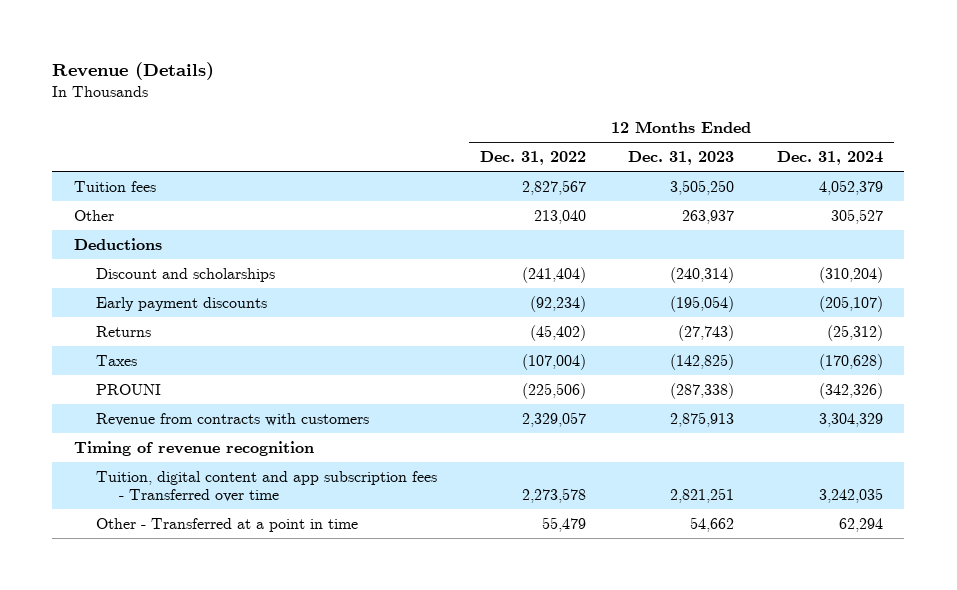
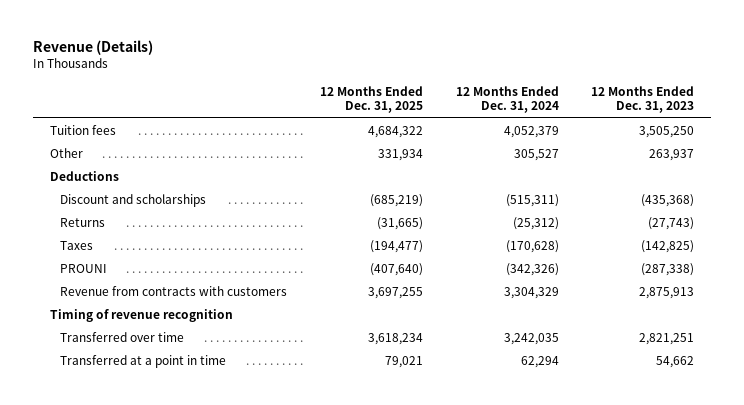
[479,151,586,166] Dec. 31, 2022 -> none
none -> [319,85,423,114] 12 Months Ended Dec. 31, 2025
[96,296,268,311] Early payment discounts -> none
[670,266,735,283] (240,314) -> [641,193,695,207] (435,368)
[819,266,884,283] (310,204) -> [505,193,559,207] (515,311)
[96,470,438,502] Tuition, digital content and app subscription fees - Transferred over time -> [59,331,184,342] Transferred over time
[96,517,359,532] Other - Transferred at a point in time -> [59,354,226,368] Transferred at a point in time

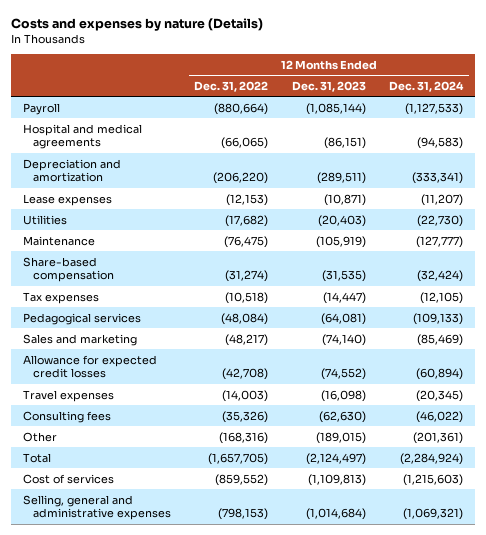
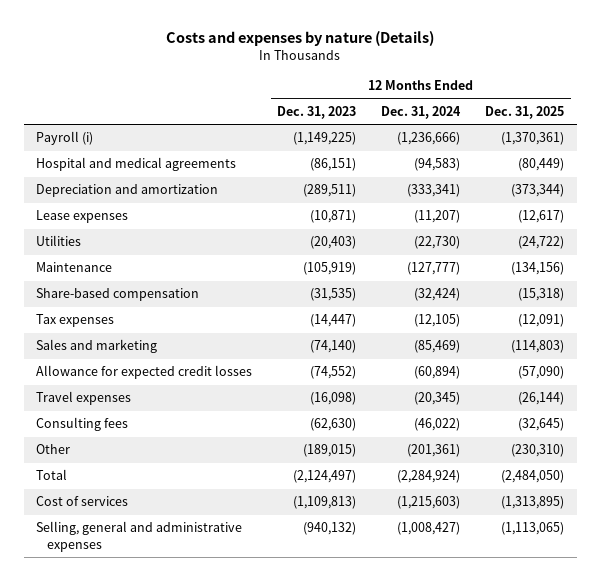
[194,80,269,92] Dec. 31, 2022 -> none
none -> [485,105,565,119] Dec. 31, 2025
[22,102,60,115] Payroll -> [36,131,94,146] Payroll (i)
[305,102,366,115] (1,085,144) -> [293,132,357,146] (1,149,225)
[404,102,463,115] (1,127,533) -> [397,132,461,146] (1,236,666)
[22,312,141,325] Pedagogical services -> none
[305,508,366,521] (1,014,684) -> [303,522,357,536] (940,132)
[402,508,463,521] (1,069,321) -> [397,522,461,536] (1,008,427)

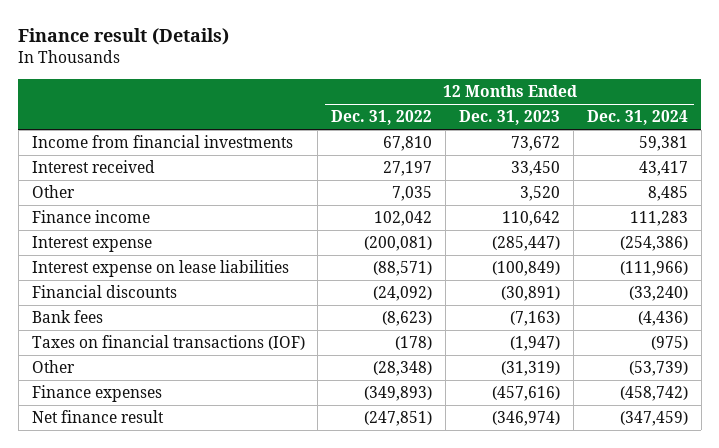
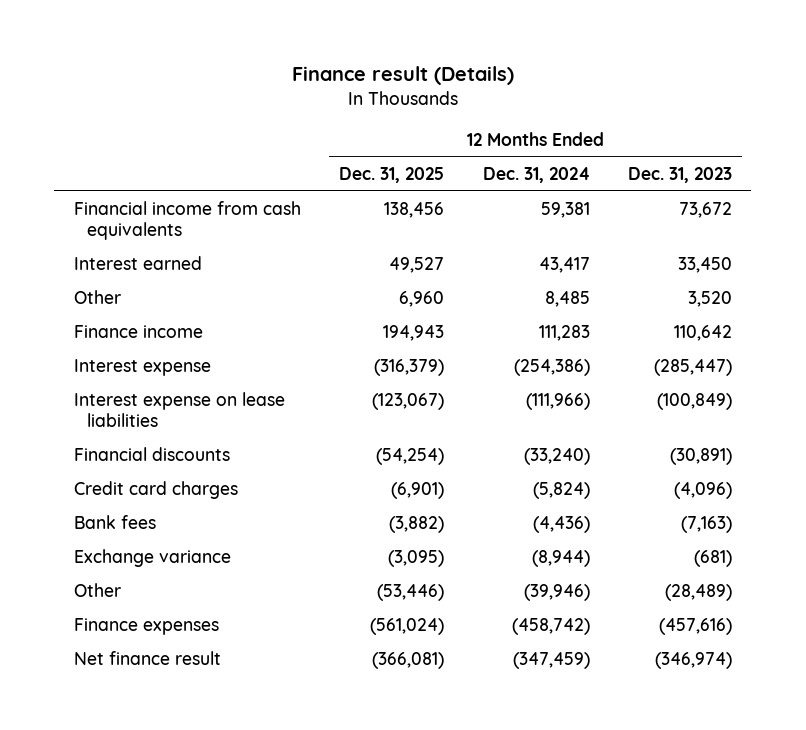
[331,110,433,126] Dec. 31, 2022 -> none
none -> [339,166,445,183] Dec. 31, 2025
[31,135,293,149] Income from financial investments -> [73,201,301,240] Financial income from cash equivalents
[31,160,155,174] Interest received -> [73,256,202,271] Interest earned
none -> [73,481,238,500] Credit card charges
[31,335,305,351] Taxes on financial transactions (IOF) -> none
none -> [73,549,231,568] Exchange variance
[501,361,561,377] (31,319) -> [665,584,733,602] (28,489)
[628,361,688,377] (53,739) -> [523,584,590,602] (39,946)

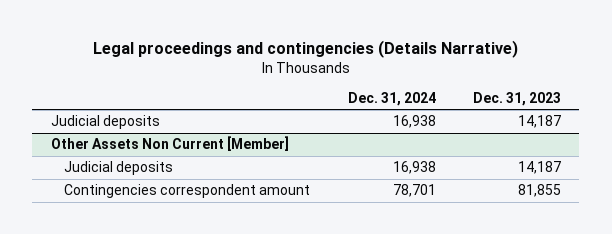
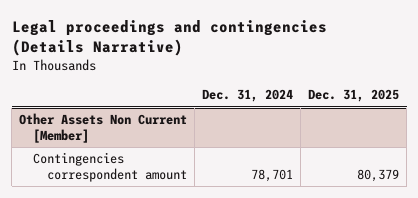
[472,92,561,107] Dec. 31, 2023 -> none
none -> [308,89,400,103] Dec. 31, 2025
[50,115,160,130] Judicial deposits -> none
[64,161,174,176] Judicial deposits -> none

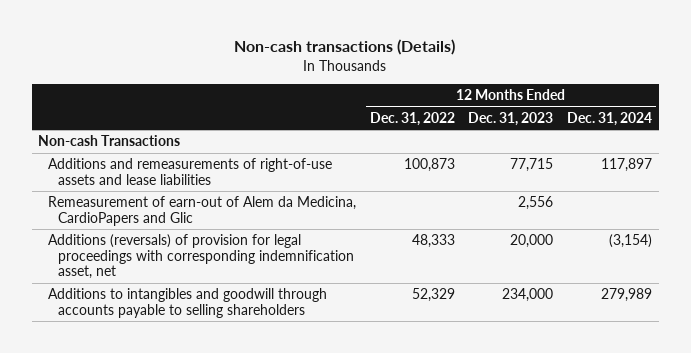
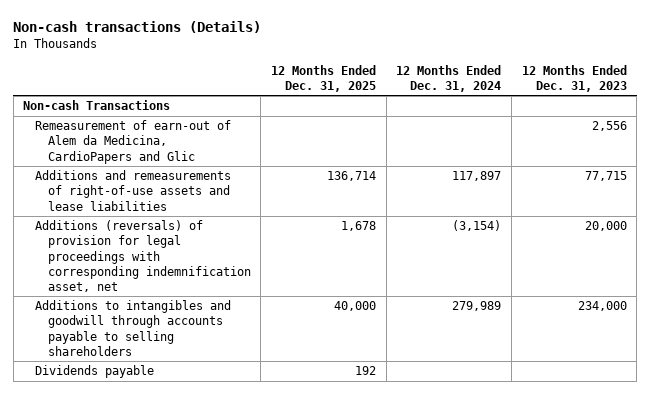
[369,111,455,126] Dec. 31, 2022 -> none
none -> [271,64,377,92] 12 Months Ended Dec. 31, 2025
[48,158,333,185] Additions and remeasurements of right-of-use assets and lease liabilities -> [35,170,232,211] Additions and remeasurements of right-of-use assets and lease liabilities
none -> [35,365,155,379] Dividends payable

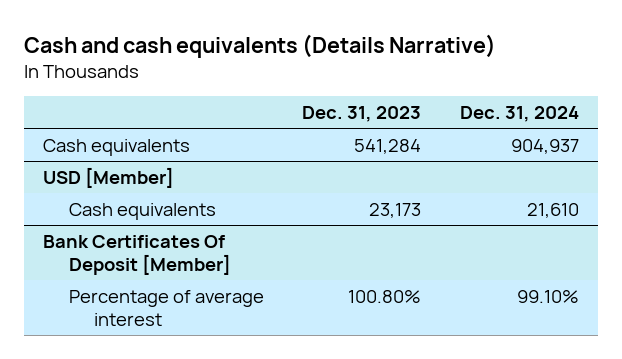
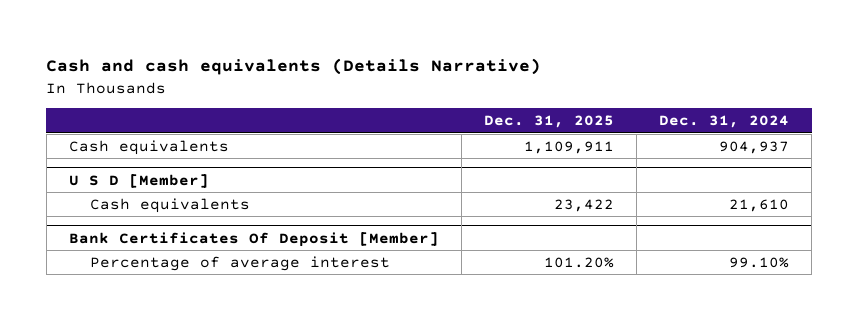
[302,106,422,123] Dec. 31, 2023 -> none
none -> [484,115,615,129] Dec. 31, 2025
[43,166,175,188] USD [Member] -> [69,173,210,188] U S D [Member]

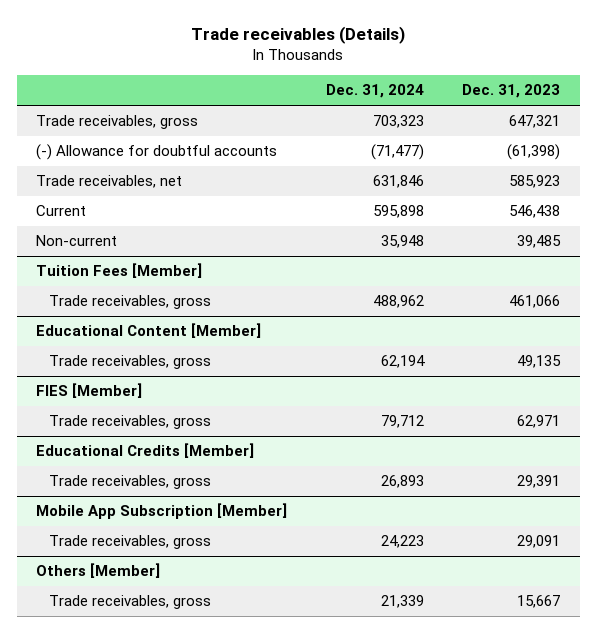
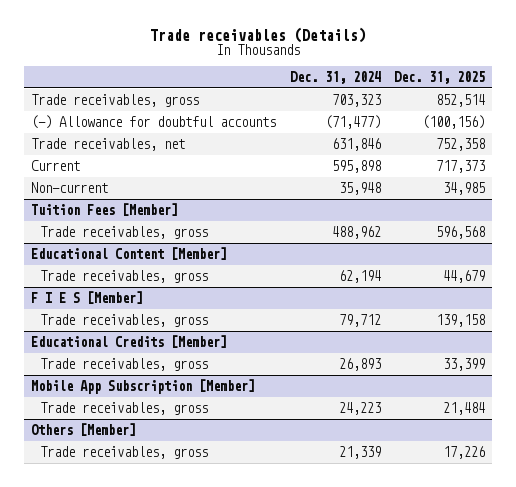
[462,84,561,99] Dec. 31, 2023 -> none
none -> [394,70,486,84] Dec. 31, 2025
[36,383,143,399] FIES [Member] -> [30,290,143,304] F I E S [Member]

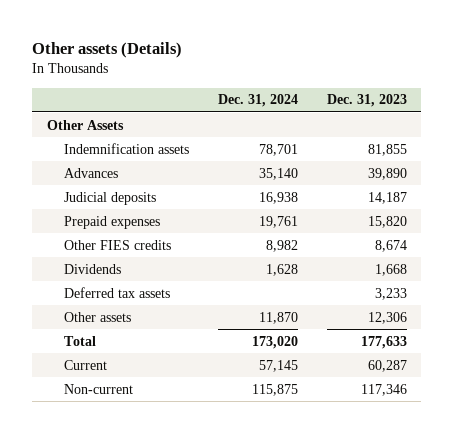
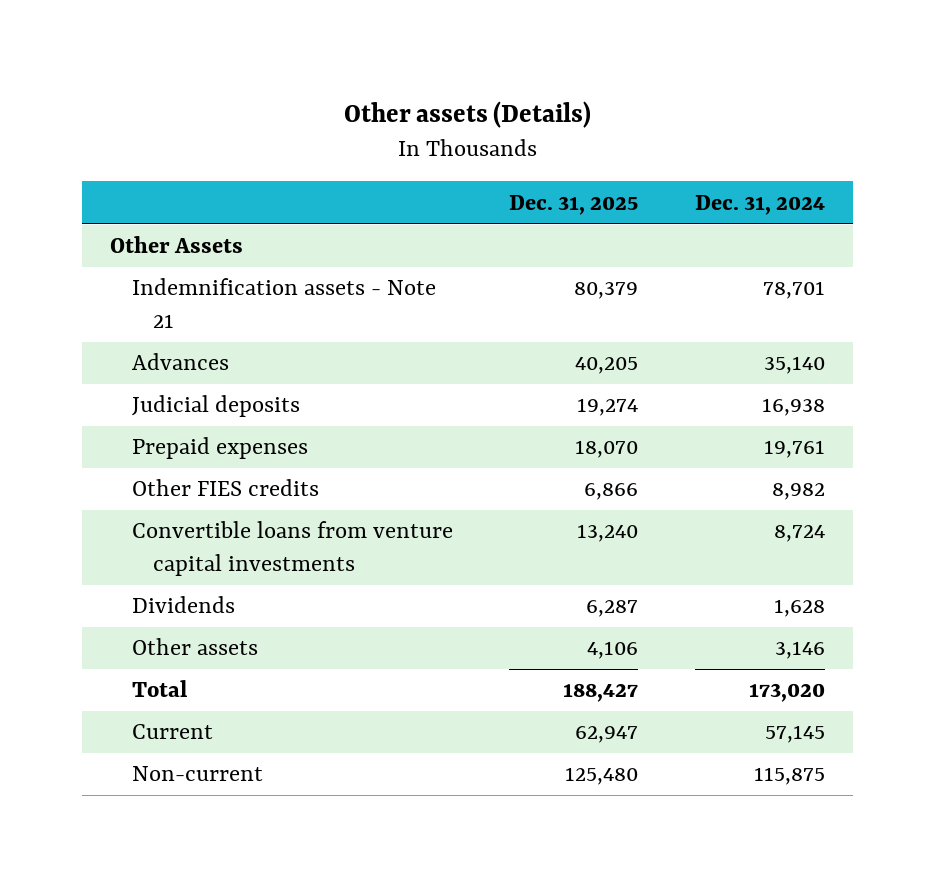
[326,94,407,108] Dec. 31, 2023 -> none
none -> [509,194,639,215] Dec. 31, 2025
[64,142,190,154] Indemnification assets -> [131,278,436,328] Indemnification assets - Note 21
none -> [131,521,453,576] Convertible loans from venture capital investments
[64,286,171,298] Deferred tax assets -> none
[258,311,298,324] 11,870 -> [774,641,825,660] 3,146

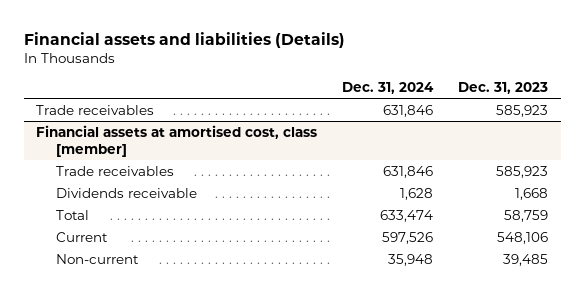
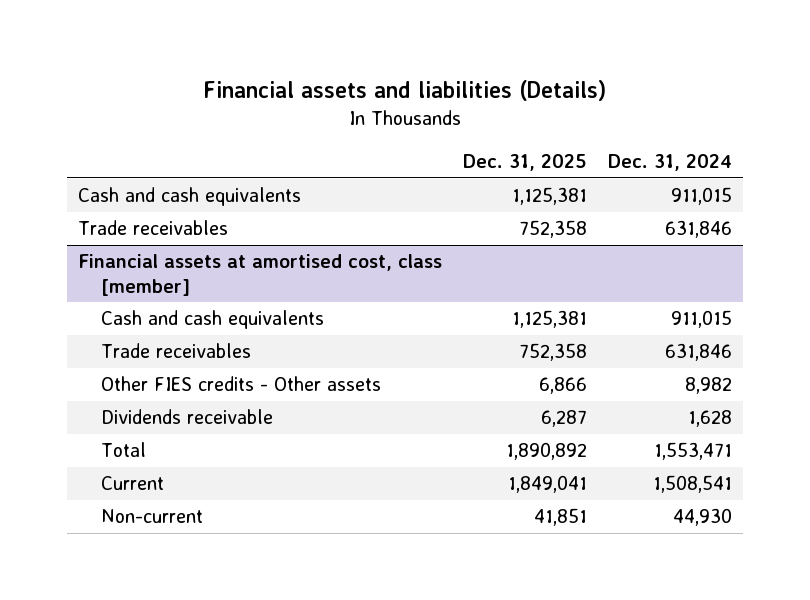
[458,82,549,95] Dec. 31, 2023 -> none
none -> [462,154,587,172] Dec. 31, 2025
none -> [77,187,301,207] Cash and cash equivalents
none -> [100,310,324,330] Cash and cash equivalents
none -> [100,376,381,392] Other FIES credits - Other assets
[380,209,434,222] 633,474 -> [654,442,733,461] 1,553,471
[382,231,434,244] 597,526 -> [653,475,733,494] 1,508,541
[388,253,434,266] 35,948 -> [673,508,733,527] 44,930

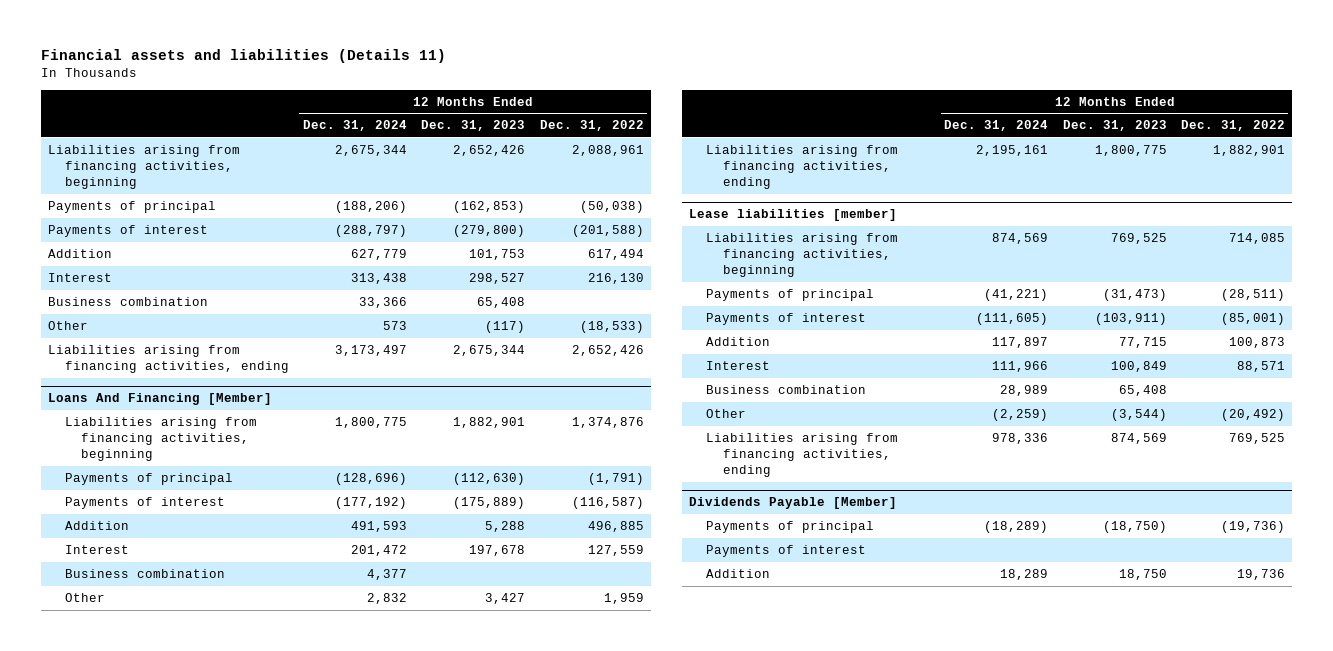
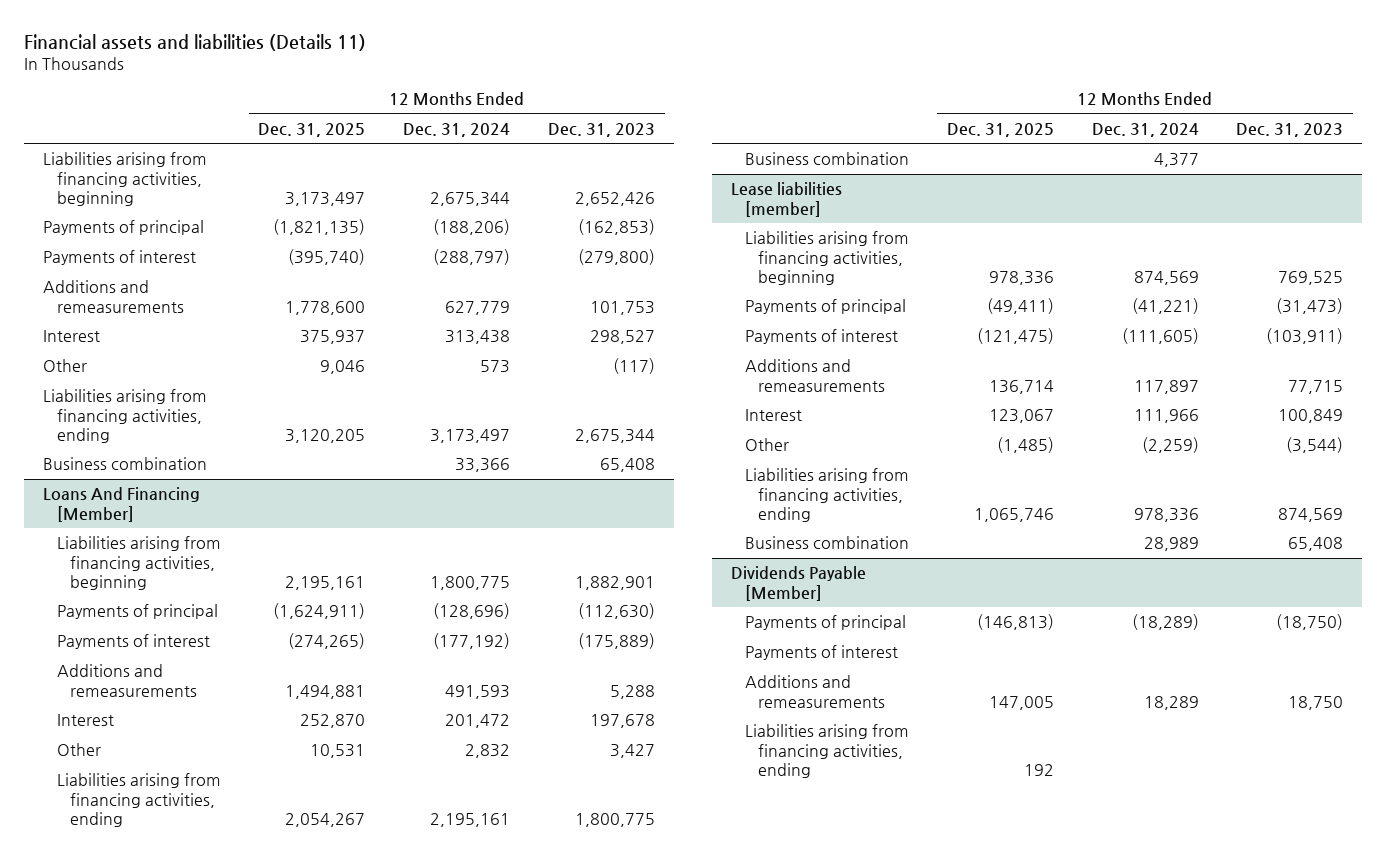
[539,120,644,132] Dec. 31, 2022 -> none
none -> [258,122,366,137] Dec. 31, 2025
[48,248,113,258] Addition -> [43,280,184,313] Additions and remeasurements
[48,296,209,306] Business combination -> [43,457,208,471] Business combination
[64,520,129,530] Addition -> [56,664,198,697] Additions and remeasurements
[64,568,225,578] Business combination -> [744,152,909,166] Business combination
[705,336,770,346] Addition -> [744,359,886,392] Additions and remeasurements
[705,384,866,394] Business combination -> [744,536,909,550] Business combination
[705,568,770,578] Addition -> [744,675,886,708] Additions and remeasurements
none -> [744,724,909,778] Liabilities arising from financing activities, ending

